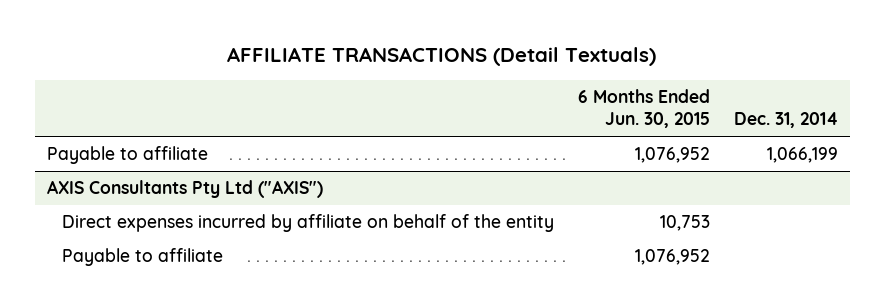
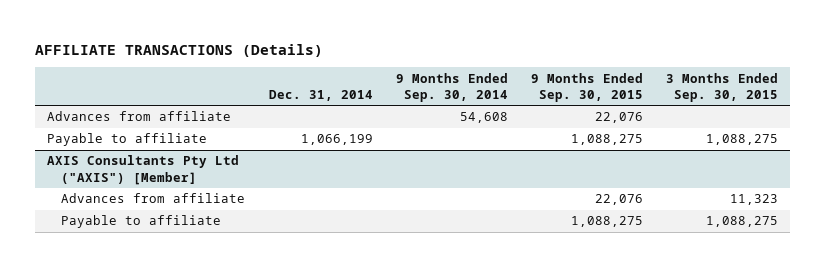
[227,46,657,66] AFFILIATE TRANSACTIONS (Detail Textuals) -> [35,43,324,57] AFFILIATE TRANSACTIONS (Details)
[577,88,710,129] 6 Months Ended Jun. 30, 2015 -> none
none -> [395,72,508,102] 9 Months Ended Sep. 30, 2014
none -> [531,72,644,102] 9 Months Ended Sep. 30, 2015
none -> [666,72,779,102] 3 Months Ended Sep. 30, 2015
none -> [46,111,231,122] Advances from affiliate
[61,214,554,233] Direct expenses incurred by affiliate on behalf of the entity -> none
[46,180,323,199] AXIS Consultants Pty Ltd ("AXIS") -> [46,155,239,185] AXIS Consultants Pty Ltd ("AXIS") [Member]
none -> [61,193,246,204] Advances from affiliate

